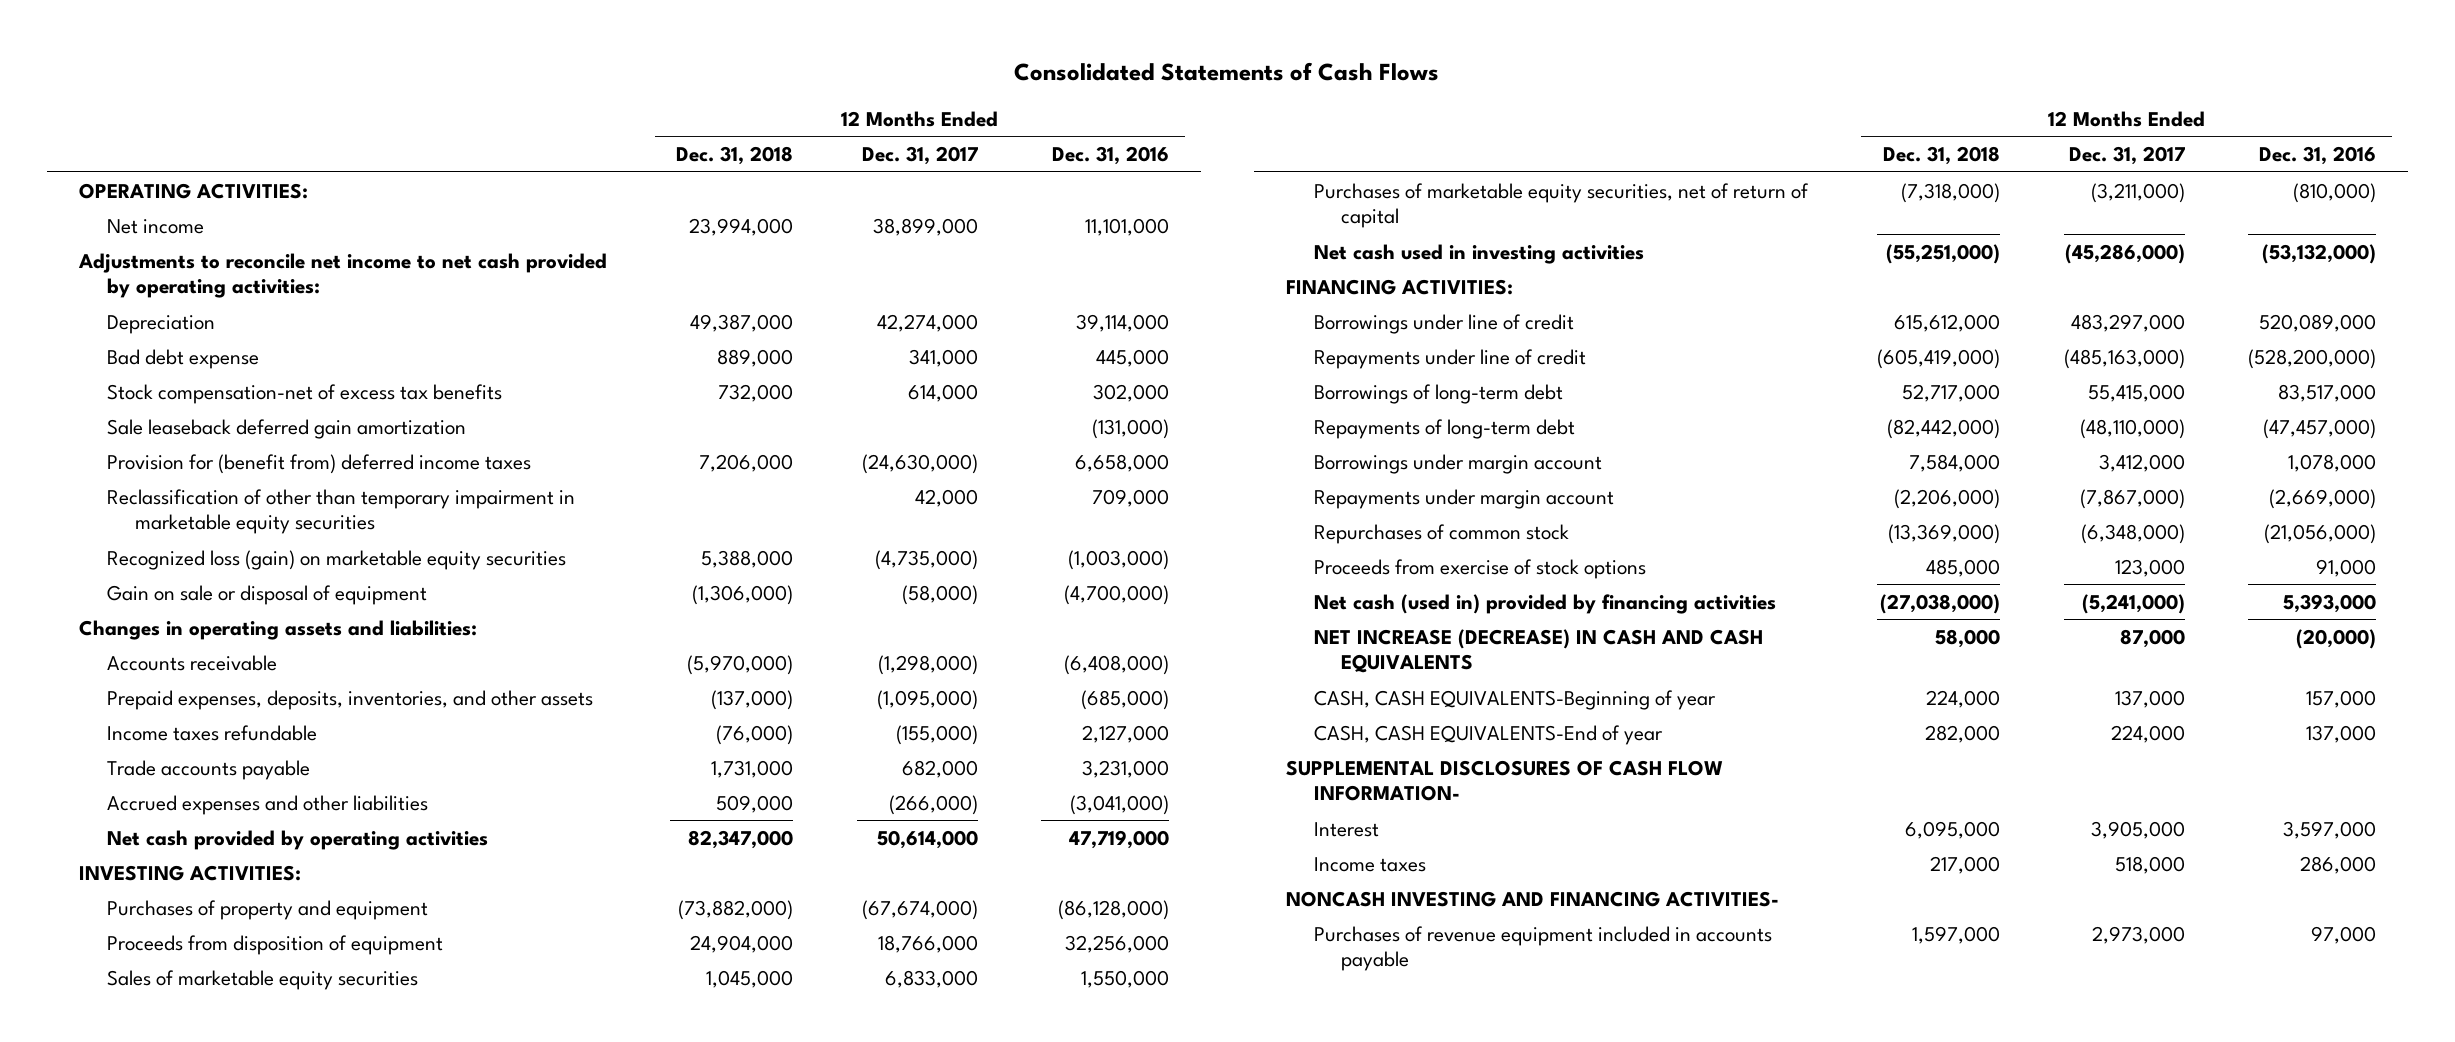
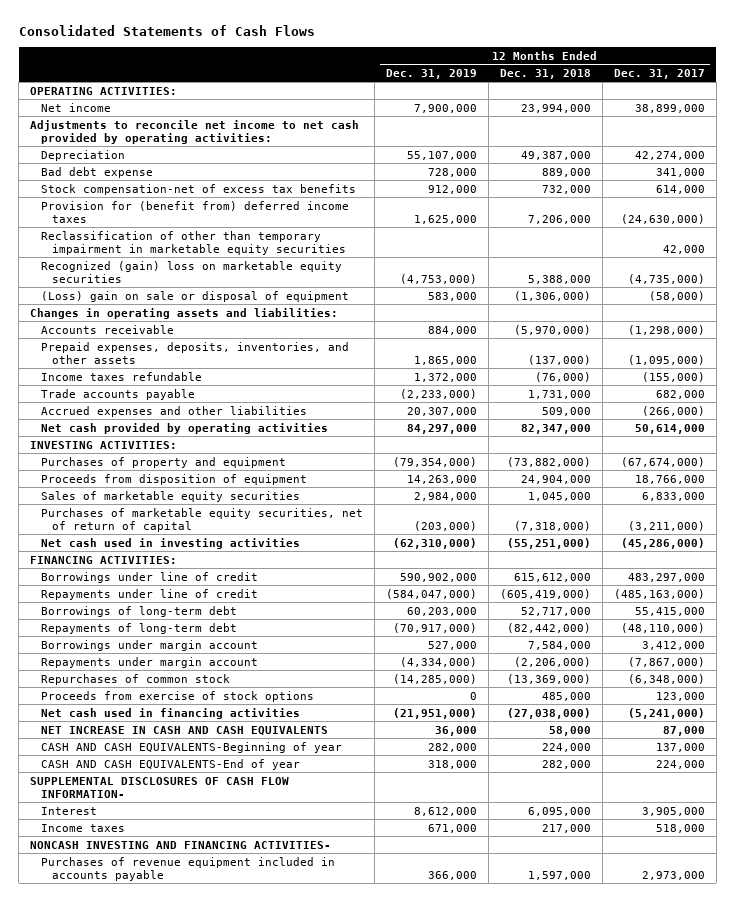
[1052,145,1170,165] Dec. 31, 2016 -> none
none -> [385,68,477,79] Dec. 31, 2019
[106,418,466,439] Sale leaseback deferred gain amortization -> none
[106,549,566,570] Recognized loss (gain) on marketable equity securities -> [40,260,342,283] Recognized (gain) loss on marketable equity securities
[106,584,427,605] Gain on sale or disposal of equipment -> [40,290,349,302] (Loss) gain on sale or disposal of equipment
[1313,593,1776,614] Net cash (used in) provided by financing activities -> [40,707,300,719] Net cash used in financing activities
[1313,628,1763,674] NET INCREASE (DECREASE) IN CASH AND CASH EQUIVALENTS -> [40,725,328,735] NET INCREASE IN CASH AND CASH EQUIVALENTS
[1313,689,1716,710] CASH, CASH EQUIVALENTS-Beginning of year -> [40,741,342,753] CASH AND CASH EQUIVALENTS-Beginning of year
[1313,724,1663,745] CASH, CASH EQUIVALENTS-End of year -> [40,758,300,770] CASH AND CASH EQUIVALENTS-End of year

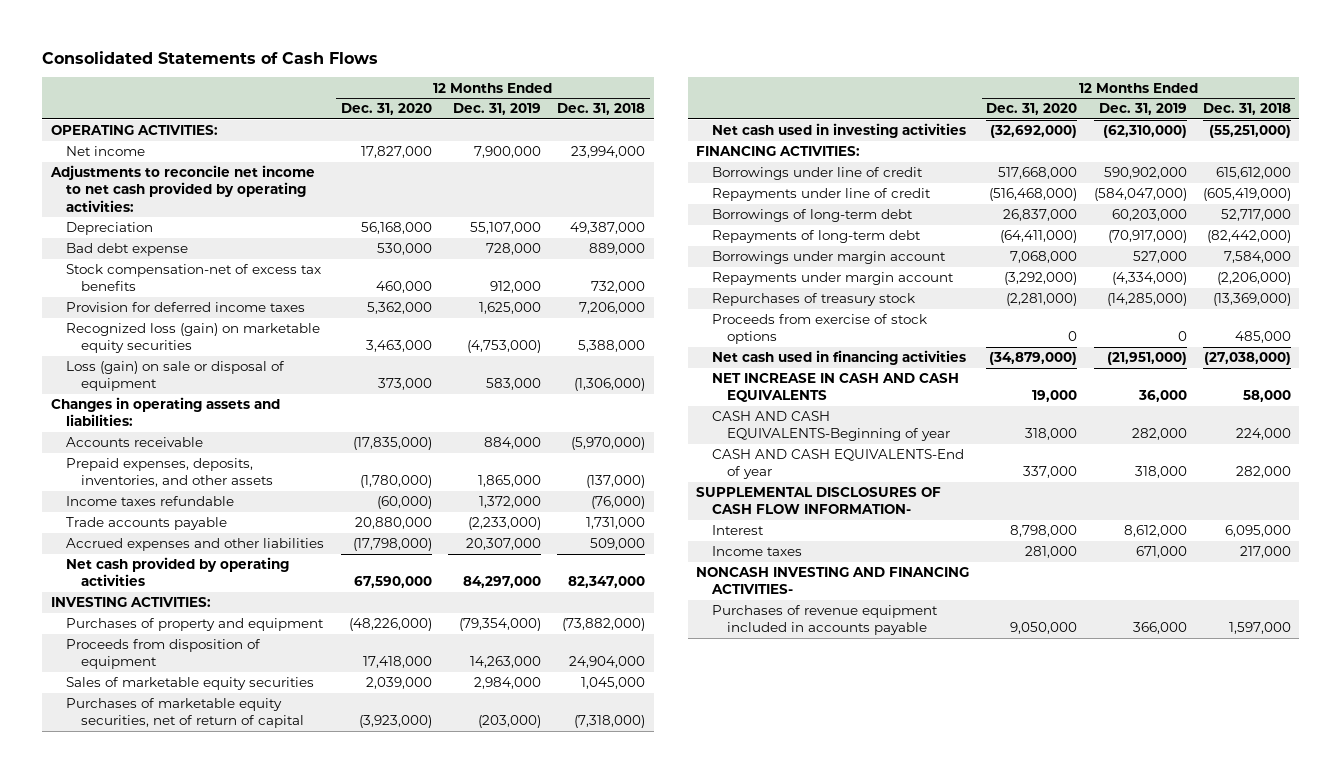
[613,68,705,79] Dec. 31, 2017 -> none
none -> [340,103,432,116] Dec. 31, 2020
[40,230,346,255] Reclassification of other than temporary impairment in marketable equity securities -> none
[40,200,349,223] Provision for (benefit from) deferred income taxes -> [66,302,306,313] Provision for deferred income taxes
[40,260,342,283] Recognized (gain) loss on marketable equity securities -> [66,323,321,354] Recognized loss (gain) on marketable equity securities
[40,290,349,302] (Loss) gain on sale or disposal of equipment -> [66,361,286,392] Loss (gain) on sale or disposal of equipment
[40,673,230,685] Repurchases of common stock -> [711,293,915,307] Repurchases of treasury stock

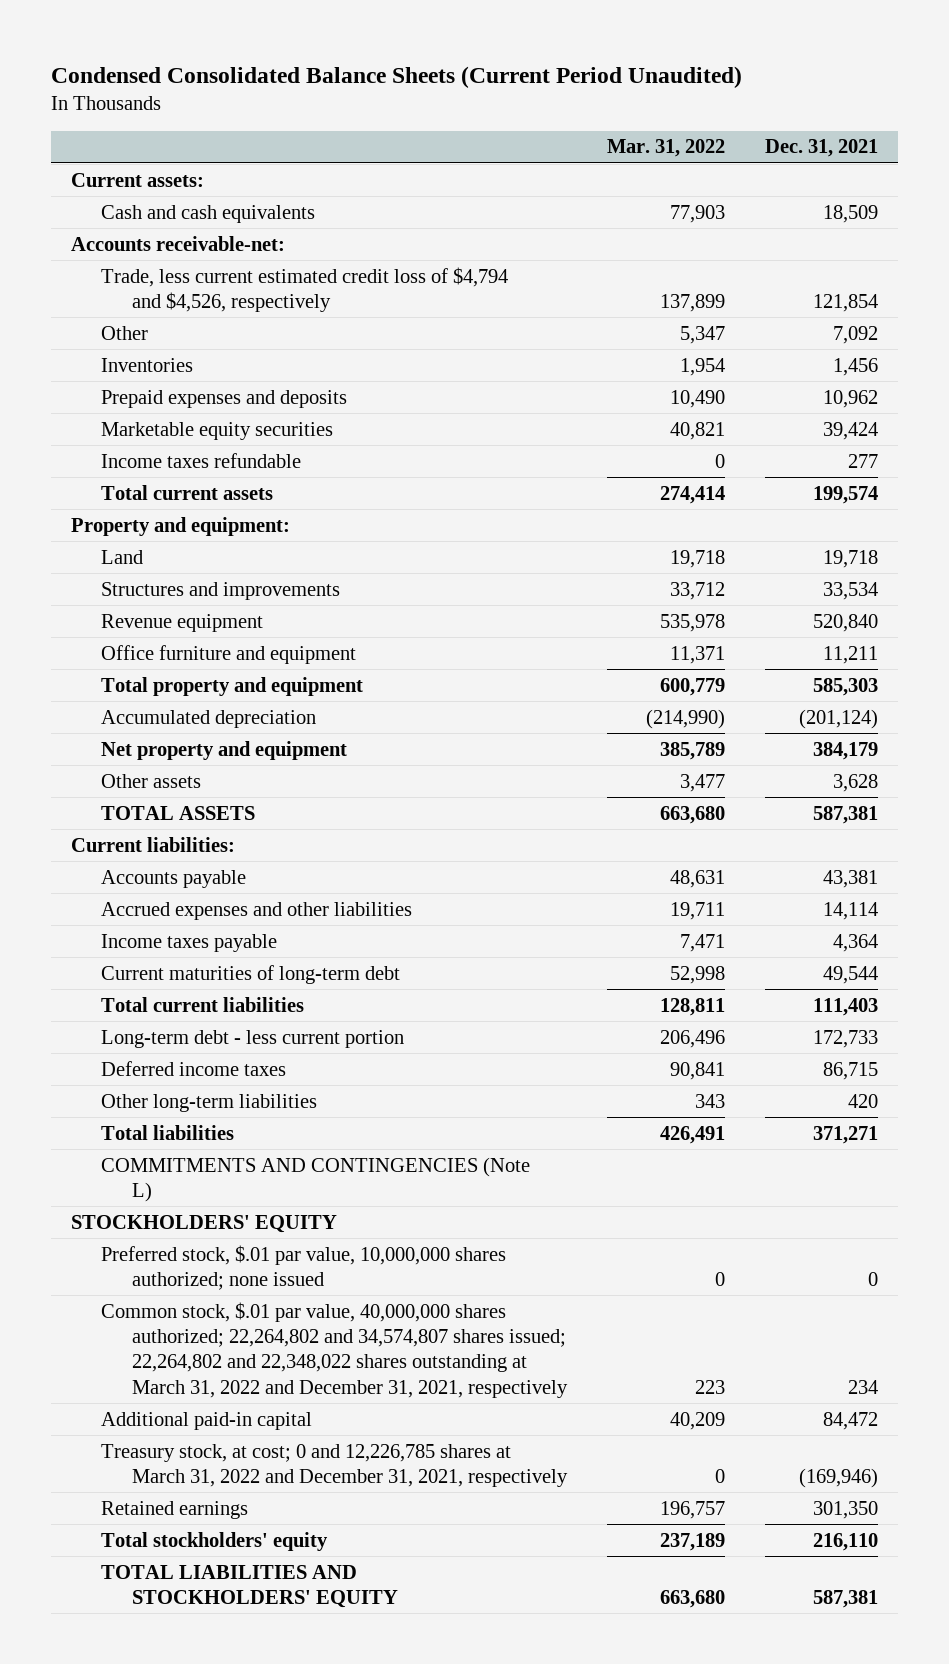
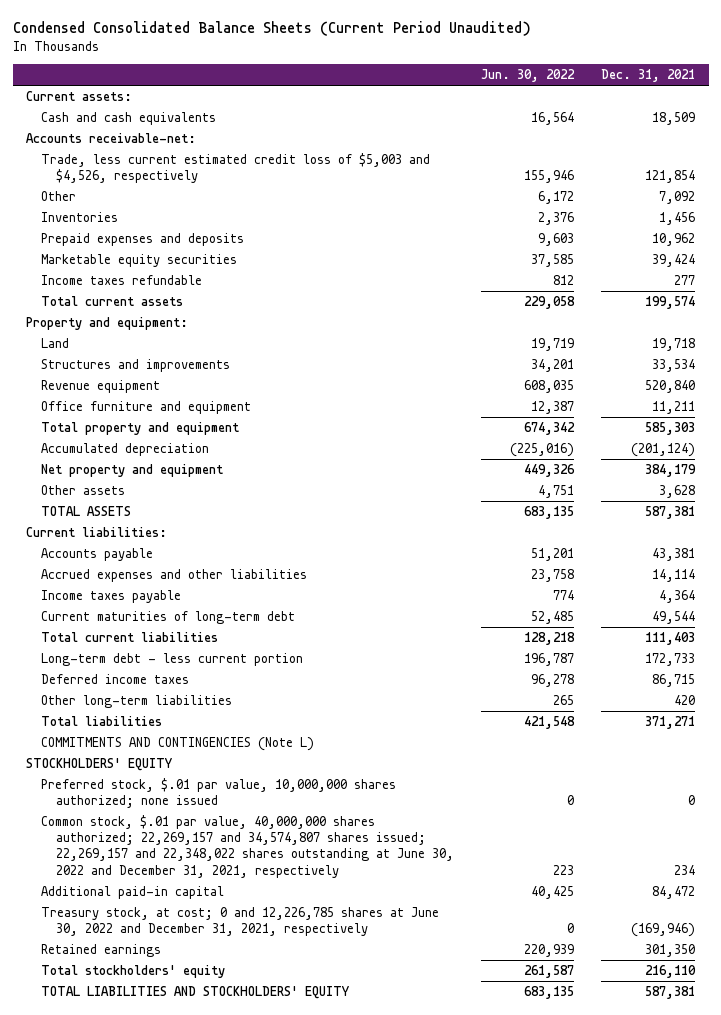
[606,139,725,158] Mar. 31, 2022 -> none
none -> [480,69,575,83] Jun. 30, 2022
[101,266,509,313] Trade, less current estimated credit loss of $4,794 and $4,526, respectively -> [41,153,431,184] Trade, less current estimated credit loss of $5,003 and $4,526, respectively
[101,1301,568,1398] Common stock, $.01 par value, 40,000,000 shares authorized; 22,264,802 and 34,574,807 shares issued; 22,264,802 and 22,348,022 shares outstanding at March 31, 2022 and December 31, 2021, respectively -> [41,815,454,878] Common stock, $.01 par value, 40,000,000 shares authorized; 22,269,157 and 34,574,807 shares issued; 22,269,157 and 22,348,022 shares outstanding at June 30, 2022 and December 31, 2021, respectively
[101,1443,568,1488] Treasury stock, at cost; 0 and 12,226,785 shares at March 31, 2022 and December 31, 2021, respectively -> [41,907,440,937] Treasury stock, at cost; 0 and 12,226,785 shares at June 30, 2022 and December 31, 2021, respectively

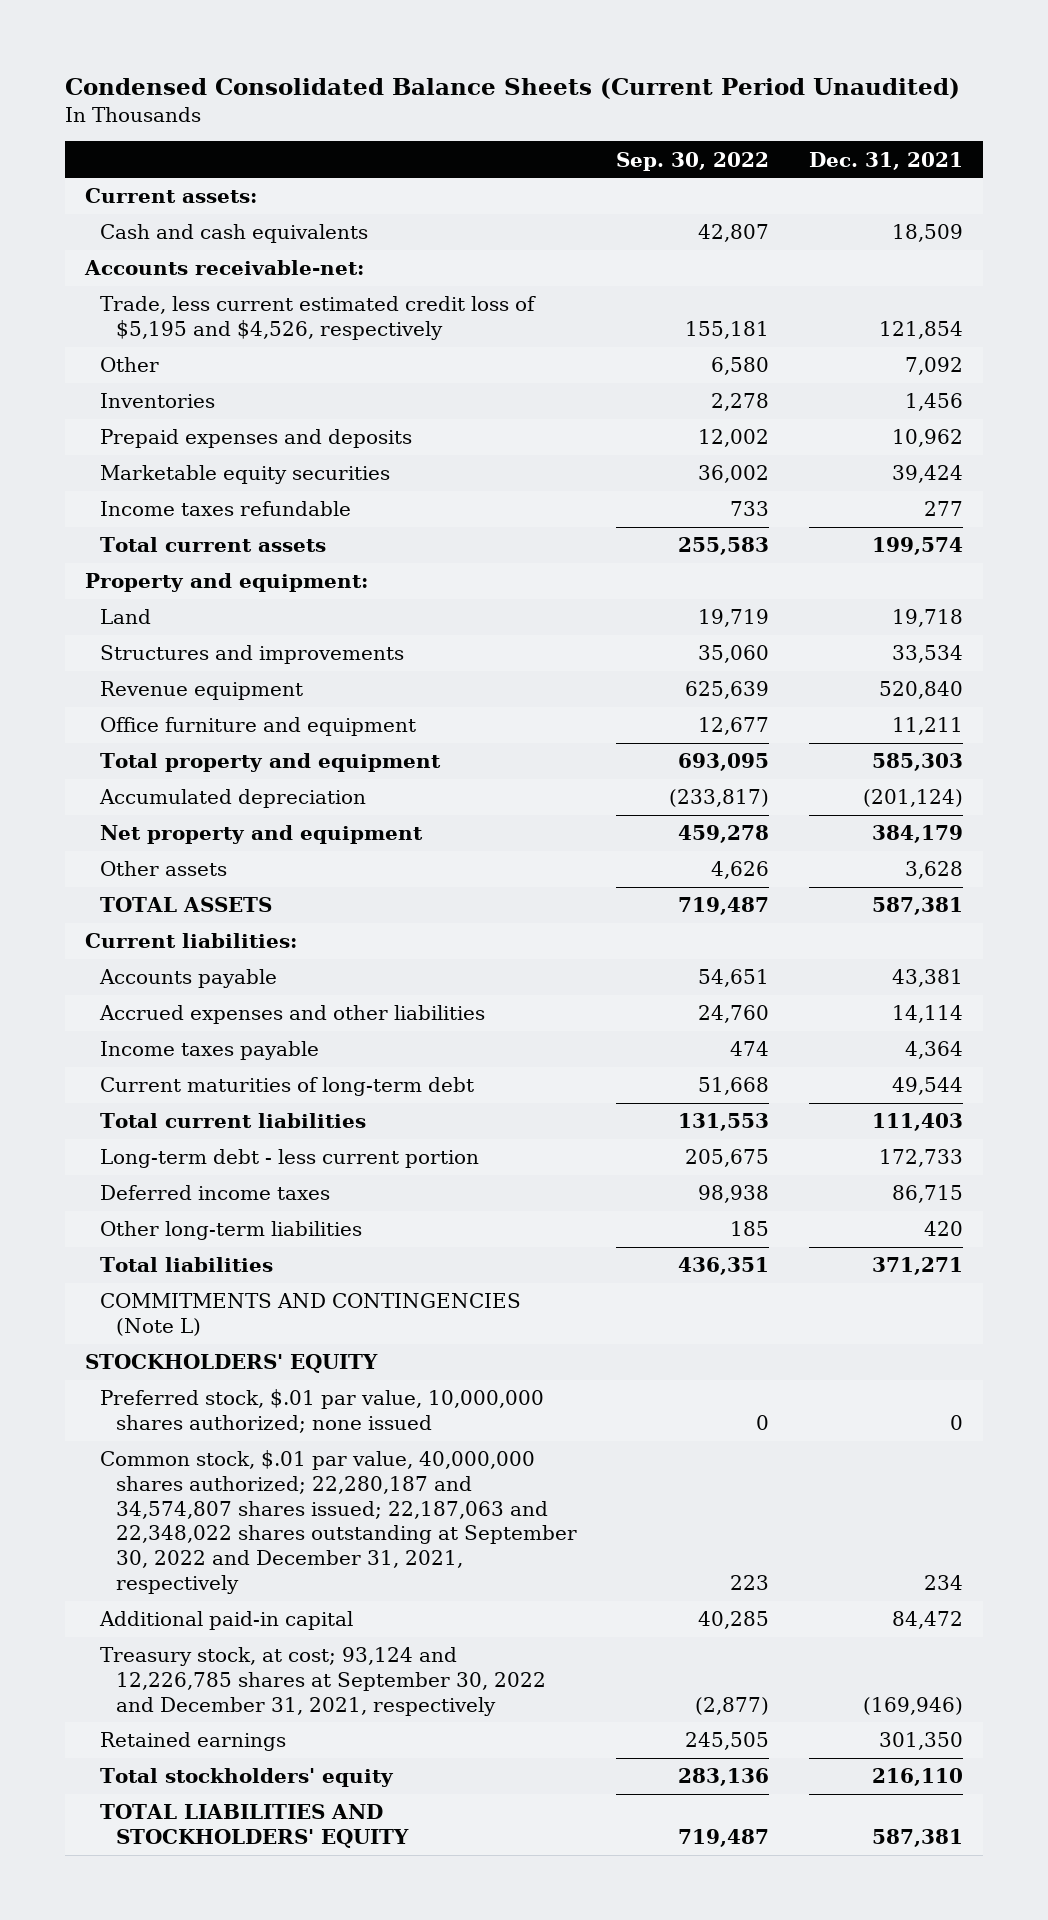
[480,69,575,83] Jun. 30, 2022 -> none
none -> [616,151,770,171] Sep. 30, 2022
[41,153,431,184] Trade, less current estimated credit loss of $5,003 and $4,526, respectively -> [100,296,537,340] Trade, less current estimated credit loss of $5,195 and $4,526, respectively
[41,815,454,878] Common stock, $.01 par value, 40,000,000 shares authorized; 22,269,157 and 34,574,807 shares issued; 22,269,157 and 22,348,022 shares outstanding at June 30, 2022 and December 31, 2021, respectively -> [100,1450,577,1595] Common stock, $.01 par value, 40,000,000 shares authorized; 22,280,187 and 34,574,807 shares issued; 22,187,063 and 22,348,022 shares outstanding at September 30, 2022 and December 31, 2021, respectively
[41,907,440,937] Treasury stock, at cost; 0 and 12,226,785 shares at June 30, 2022 and December 31, 2021, respectively -> [100,1647,546,1716] Treasury stock, at cost; 93,124 and 12,226,785 shares at September 30, 2022 and December 31, 2021, respectively

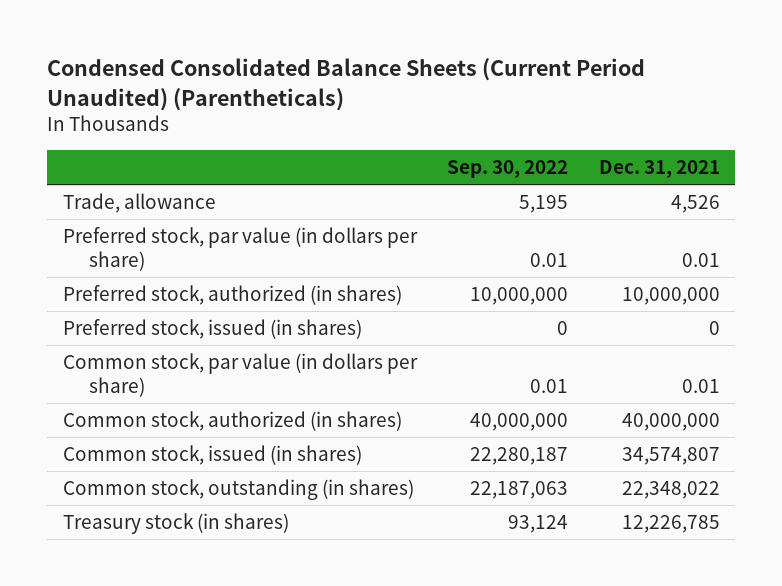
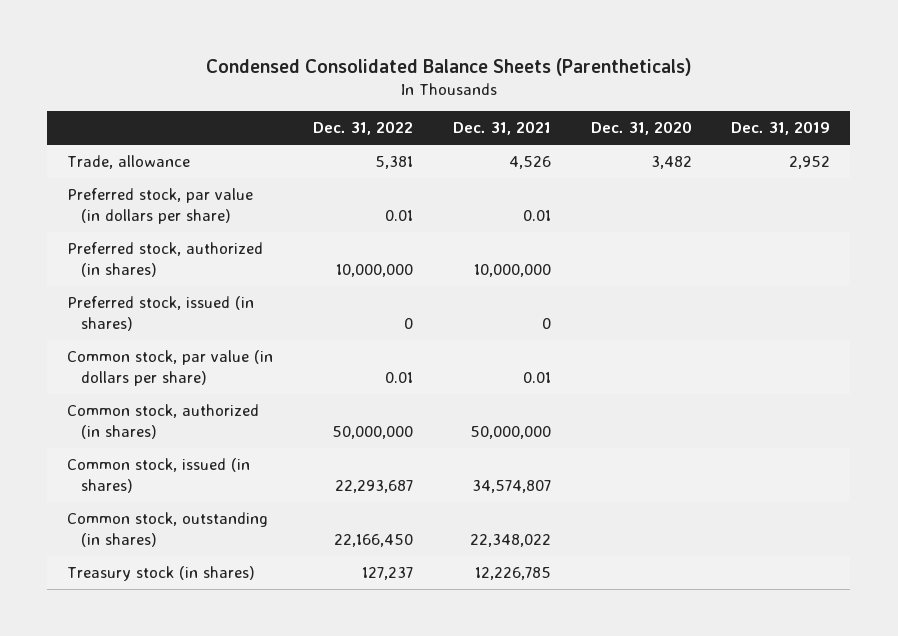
[47,58,646,111] Condensed Consolidated Balance Sheets (Current Period Unaudited) (Parentheticals) -> [205,57,692,76] Condensed Consolidated Balance Sheets (Parentheticals)
[447,159,569,178] Sep. 30, 2022 -> none
none -> [312,121,413,136] Dec. 31, 2022
none -> [590,121,692,136] Dec. 31, 2020
none -> [731,121,831,136] Dec. 31, 2019
[621,413,720,432] 40,000,000 -> [469,426,551,440] 50,000,000

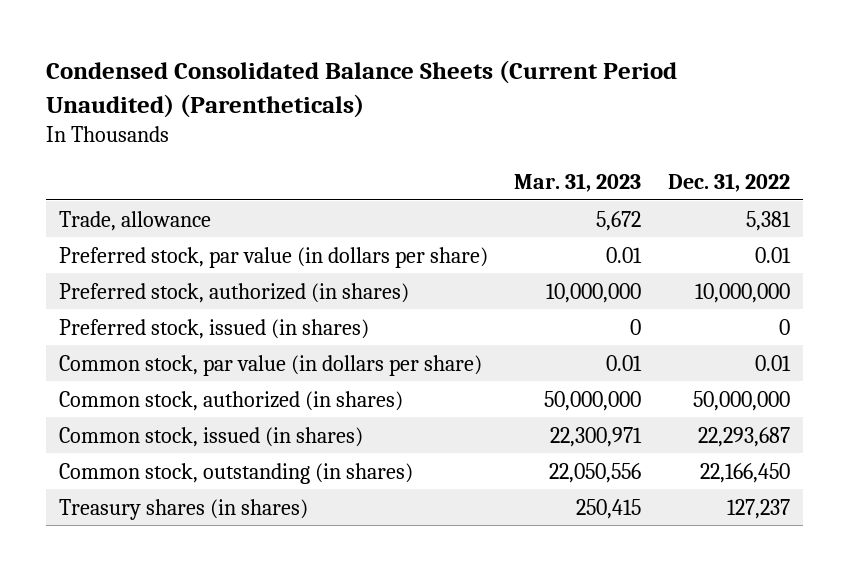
[205,57,692,76] Condensed Consolidated Balance Sheets (Parentheticals) -> [45,60,677,118] Condensed Consolidated Balance Sheets (Current Period Unaudited) (Parentheticals)
[452,121,551,136] Dec. 31, 2021 -> none
[590,121,692,136] Dec. 31, 2020 -> none
[731,121,831,136] Dec. 31, 2019 -> none
none -> [514,172,642,192] Mar. 31, 2023
[67,566,256,582] Treasury stock (in shares) -> [59,498,309,520] Treasury shares (in shares)

